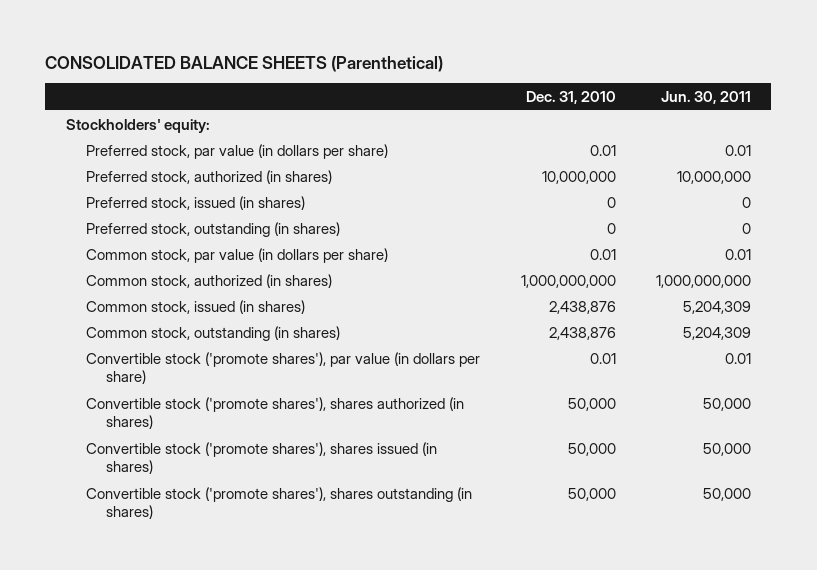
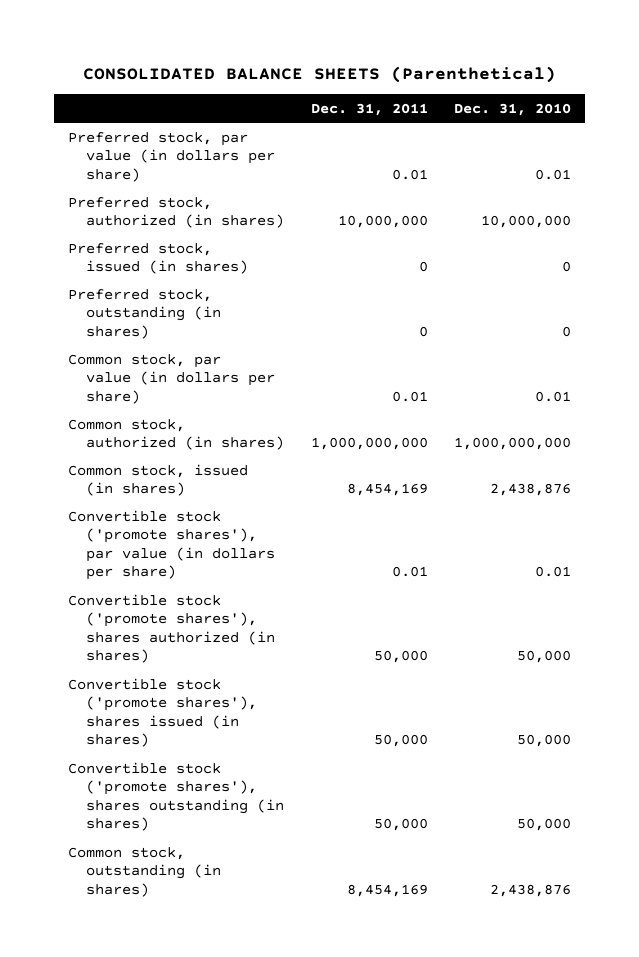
[661,91,752,105] Jun. 30, 2011 -> none
none -> [310,102,428,116] Dec. 31, 2011
[65,118,210,133] Stockholders' equity: -> none
[86,325,341,341] Common stock, outstanding (in shares) -> [67,846,222,897] Common stock, outstanding (in shares)

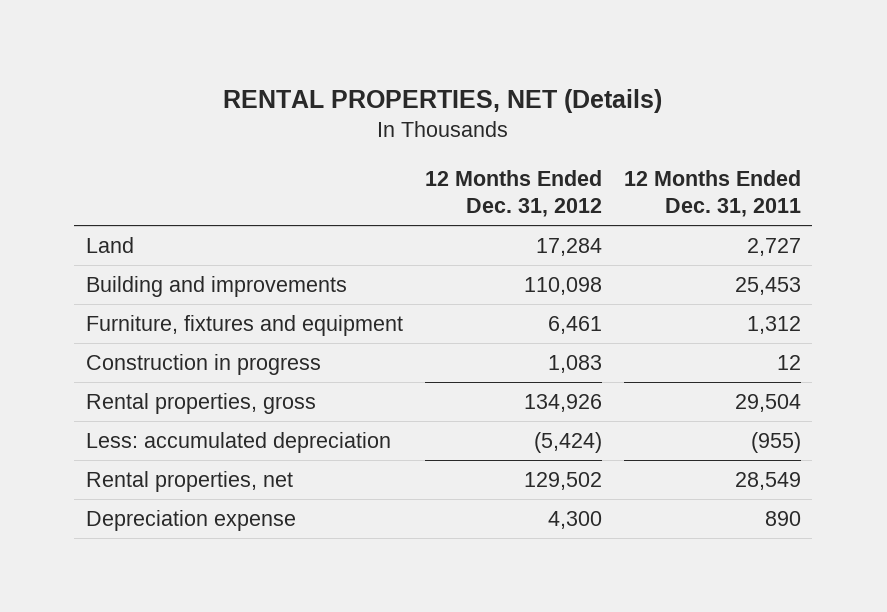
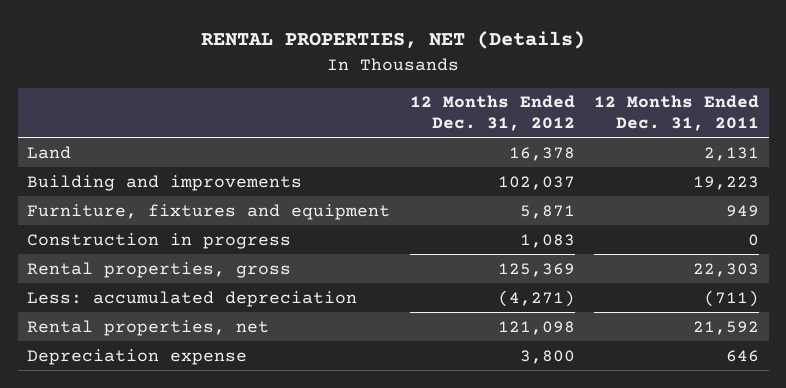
[535,238,602,257] 17,284 -> [508,146,575,161] 16,378
[747,238,802,257] 2,727 -> [704,146,760,161] 2,131
[523,277,602,296] 110,098 -> [497,175,575,190] 102,037
[735,277,802,296] 25,453 -> [693,175,760,190] 19,223
[547,316,602,335] 6,461 -> [519,204,575,219] 5,871
[747,316,802,335] 1,312 -> [726,204,760,217] 949
[777,355,802,371] 12 -> [748,233,760,246] 0
[523,394,602,413] 134,926 -> [497,262,575,277] 125,369
[735,394,802,413] 29,504 -> [693,262,760,277] 22,303
[533,432,602,454] (5,424) -> [497,289,575,307] (4,271)
[751,432,802,454] (955) -> [704,289,760,307] (711)
[523,472,602,491] 129,502 -> [497,320,575,335] 121,098
[735,472,802,491] 28,549 -> [693,320,760,335] 21,592
[547,511,602,530] 4,300 -> [519,349,575,364] 3,800
[765,511,802,527] 890 -> [726,349,760,362] 646

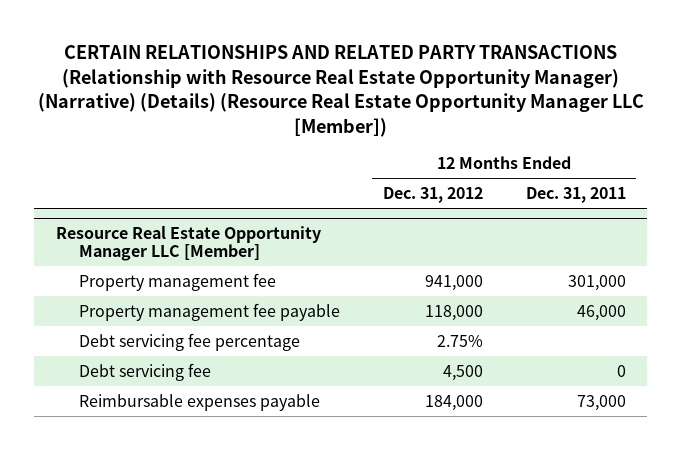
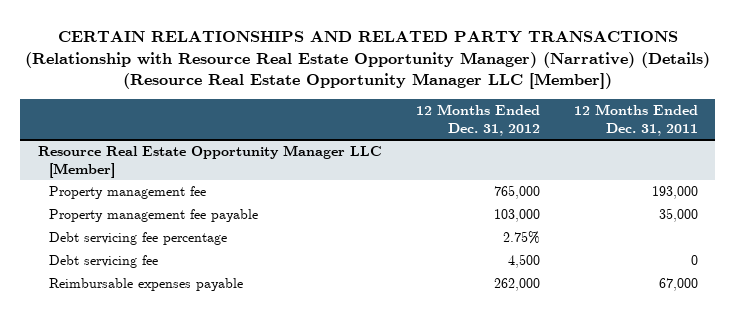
[424,274,483,291] 941,000 -> [493,185,540,200] 765,000
[567,274,626,291] 301,000 -> [651,186,698,200] 193,000
[424,304,483,321] 118,000 -> [493,209,540,223] 103,000
[576,304,626,321] 46,000 -> [658,208,698,223] 35,000
[424,394,483,411] 184,000 -> [493,278,540,292] 262,000
[576,394,626,411] 73,000 -> [658,278,698,292] 67,000

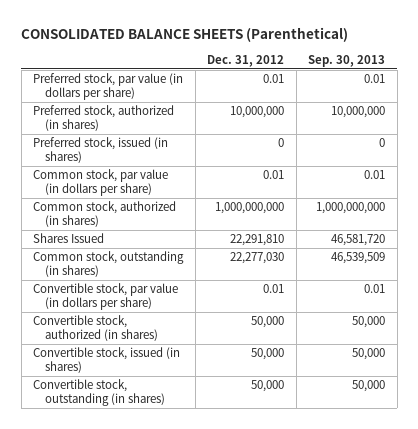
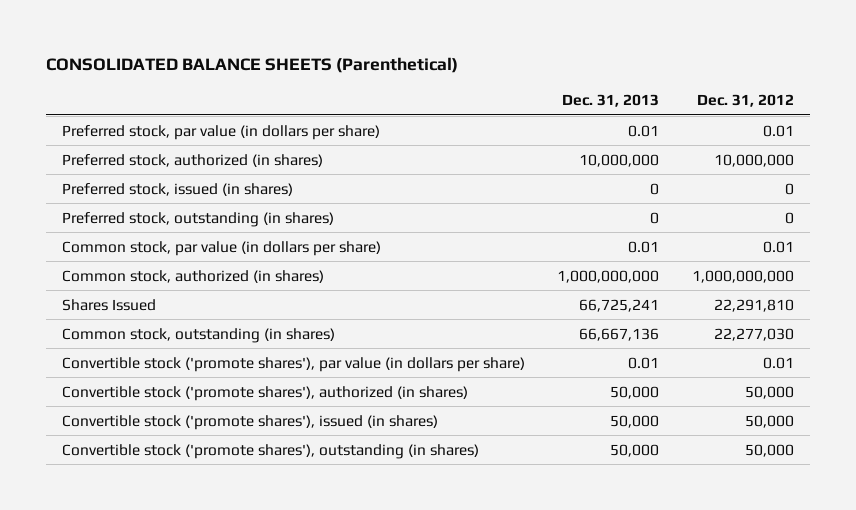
[308,55,386,68] Sep. 30, 2013 -> none
none -> [562,94,660,108] Dec. 31, 2013
none -> [62,211,335,227] Preferred stock, outstanding (in shares)
[33,283,179,310] Convertible stock, par value (in dollars per share) -> [62,356,526,372] Convertible stock ('promote shares'), par value (in dollars per share)
[33,315,158,341] Convertible stock, authorized (in shares) -> [62,385,469,401] Convertible stock ('promote shares'), authorized (in shares)
[33,347,181,373] Convertible stock, issued (in shares) -> [62,414,439,430] Convertible stock ('promote shares'), issued (in shares)
[33,379,165,406] Convertible stock, outstanding (in shares) -> [62,443,480,459] Convertible stock ('promote shares'), outstanding (in shares)

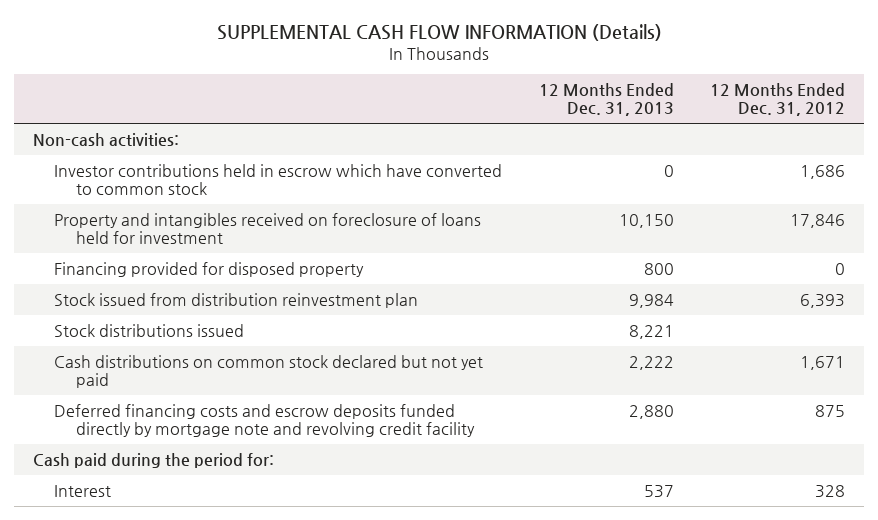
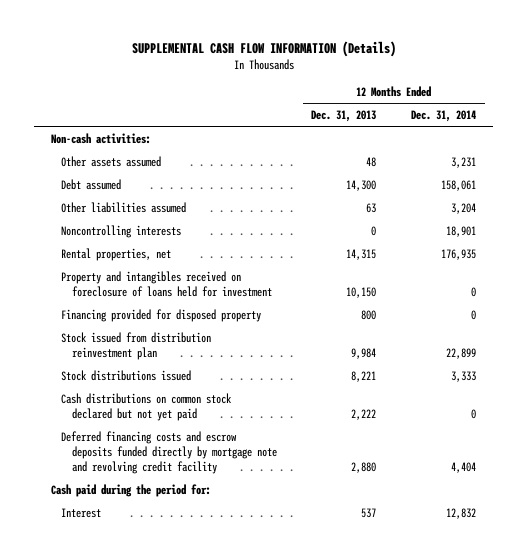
[710,82,846,117] 12 Months Ended Dec. 31, 2012 -> none
none -> [410,110,476,123] Dec. 31, 2014
[54,163,503,196] Investor contributions held in escrow which have converted to common stock -> none
none -> [61,155,162,167] Other assets assumed
none -> [61,178,122,190] Debt assumed
none -> [61,201,187,213] Other liabilities assumed
none -> [61,224,182,238] Noncontrolling interests
none -> [61,247,172,261] Rental properties, net

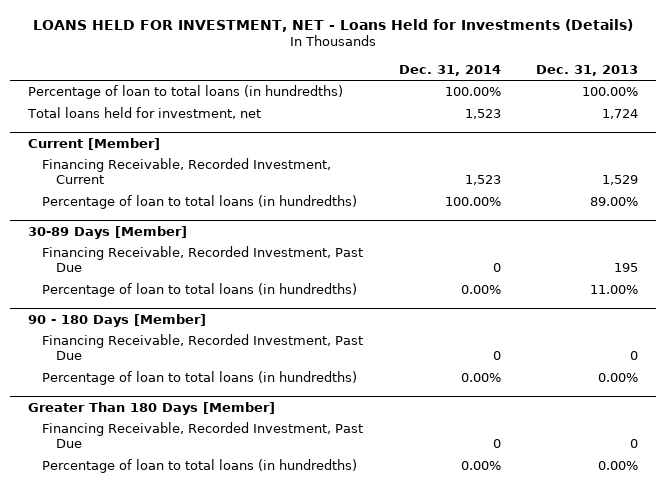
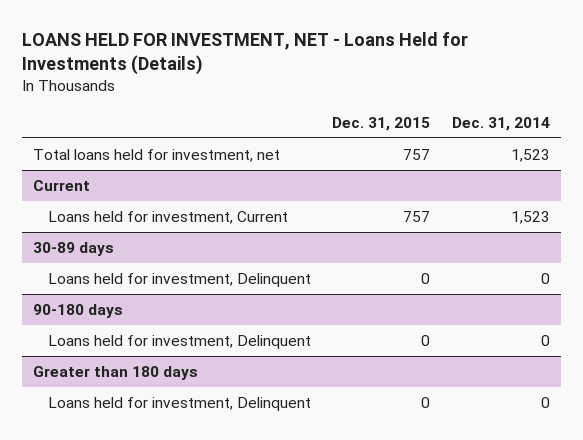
[536,65,639,77] Dec. 31, 2013 -> none
none -> [332,116,431,131] Dec. 31, 2015
[28,85,344,100] Percentage of loan to total loans (in hundredths) -> none
[42,195,358,210] Percentage of loan to total loans (in hundredths) -> none
[42,283,358,298] Percentage of loan to total loans (in hundredths) -> none
[42,371,358,386] Percentage of loan to total loans (in hundredths) -> none
[42,459,358,474] Percentage of loan to total loans (in hundredths) -> none
[28,137,161,150] Current [Member] -> [32,179,90,191] Current
[42,158,332,185] Financing Receivable, Recorded Investment, Current -> [47,210,288,224] Loans held for investment, Current
[28,225,188,239] 30-89 Days [Member] -> [32,241,114,256] 30-89 days
[42,246,364,273] Financing Receivable, Recorded Investment, Past Due -> [47,272,311,287] Loans held for investment, Delinquent
[28,313,207,327] 90 - 180 Days [Member] -> [32,303,123,318] 90-180 days
[42,334,364,361] Financing Receivable, Recorded Investment, Past Due -> [47,334,311,349] Loans held for investment, Delinquent
[28,401,276,415] Greater Than 180 Days [Member] -> [32,365,198,380] Greater than 180 days
[42,422,364,449] Financing Receivable, Recorded Investment, Past Due -> [47,396,311,411] Loans held for investment, Delinquent

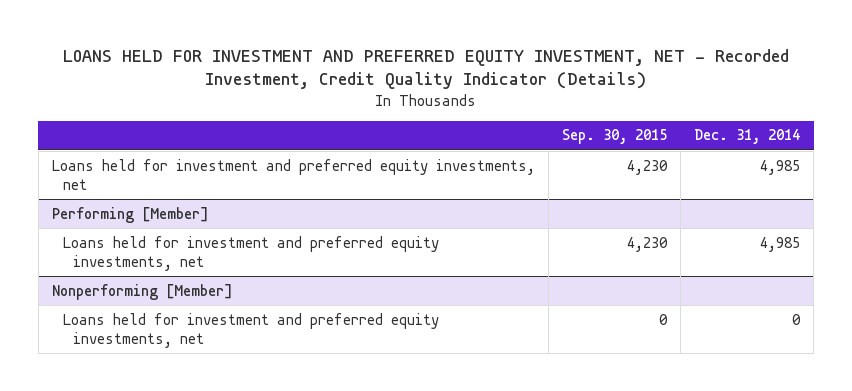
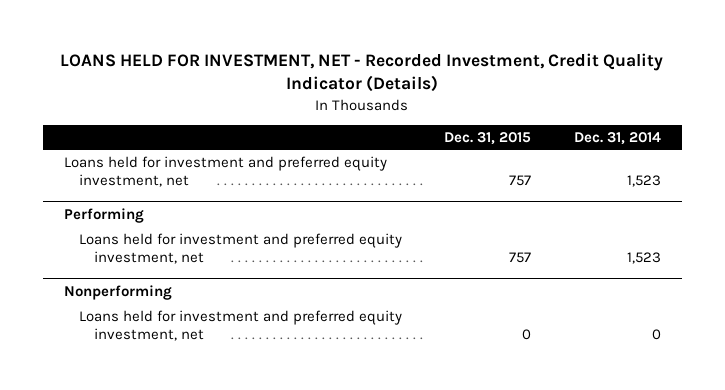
[63,48,790,90] LOANS HELD FOR INVESTMENT AND PREFERRED EQUITY INVESTMENT, NET - Recorded Investment, Credit Quality Indicator (Details) -> [60,53,664,93] LOANS HELD FOR INVESTMENT, NET - Recorded Investment, Credit Quality Indicator (Details)
[562,129,668,145] Sep. 30, 2015 -> none
none -> [444,131,532,145] Dec. 31, 2015
[51,158,535,190] Loans held for investment and preferred equity investments, net -> [63,156,387,188] Loans held for investment and preferred equity investment, net
[760,159,801,175] 4,985 -> [626,175,661,188] 1,523
[51,206,209,223] Performing [Member] -> [63,208,144,224] Performing
[62,235,439,271] Loans held for investment and preferred equity investments, net -> [79,233,403,265] Loans held for investment and preferred equity investment, net
[760,236,801,252] 4,985 -> [626,252,661,265] 1,523
[51,283,233,300] Nonperforming [Member] -> [63,285,172,301] Nonperforming
[62,312,439,348] Loans held for investment and preferred equity investments, net -> [79,310,403,342] Loans held for investment and preferred equity investment, net

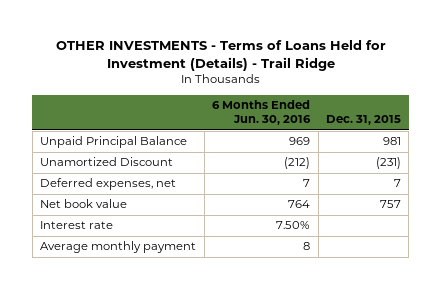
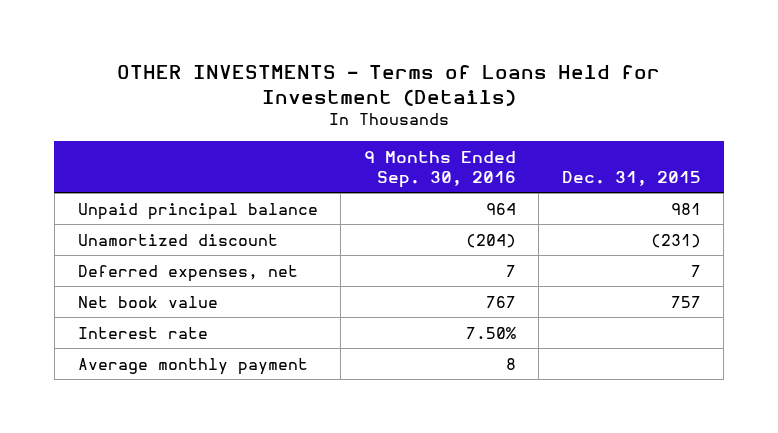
[55,40,386,72] OTHER INVESTMENTS - Terms of Loans Held for Investment (Details) - Trail Ridge -> [117,65,661,106] OTHER INVESTMENTS - Terms of Loans Held for Investment (Details)
[212,100,312,126] 6 Months Ended Jun. 30, 2016 -> none
none -> [363,150,516,188] 9 Months Ended Sep. 30, 2016
[40,136,188,149] Unpaid Principal Balance -> [77,202,318,220] Unpaid principal balance
[40,157,174,167] Unamortized Discount -> [77,233,278,246] Unamortized discount

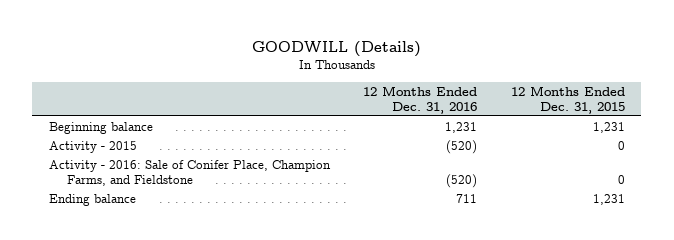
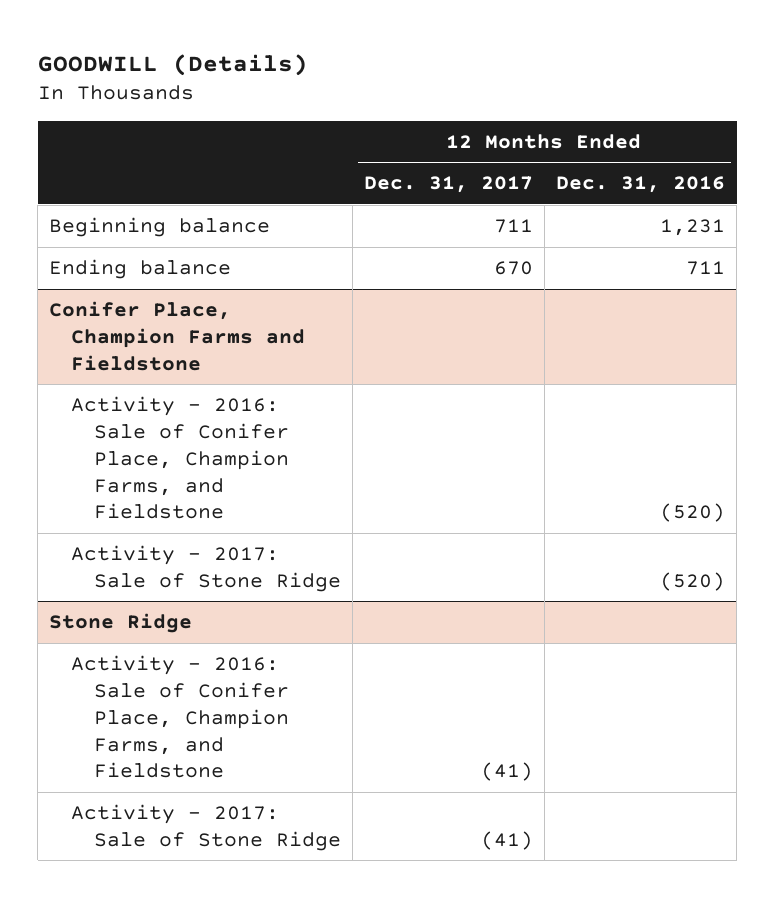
[510,85,625,114] 12 Months Ended Dec. 31, 2015 -> none
none -> [363,176,533,194] Dec. 31, 2017
[49,140,138,153] Activity - 2015 -> none
[49,159,332,186] Activity - 2016: Sale of Conifer Place, Champion Farms, and Fieldstone -> none
none -> [49,301,306,371] Conifer Place, Champion Farms and Fieldstone
none -> [71,396,289,520] Activity - 2016: Sale of Conifer Place, Champion Farms, and Fieldstone
none -> [71,545,341,592] Activity - 2017: Sale of Stone Ridge
none -> [49,613,193,634] Stone Ridge
none -> [71,655,289,779] Activity - 2016: Sale of Conifer Place, Champion Farms, and Fieldstone
none -> [71,804,341,851] Activity - 2017: Sale of Stone Ridge

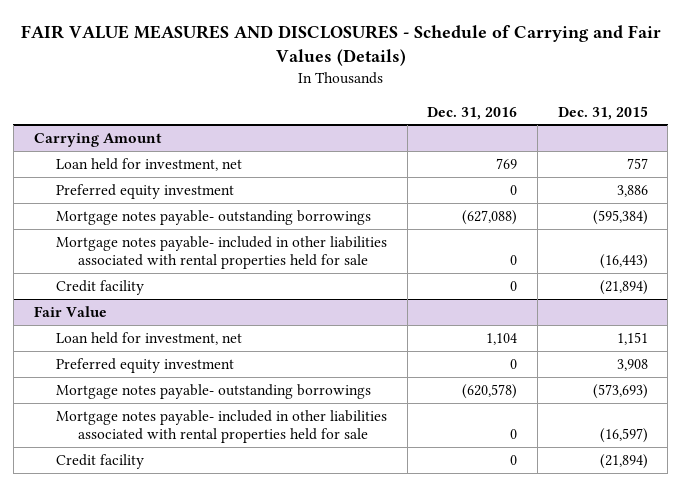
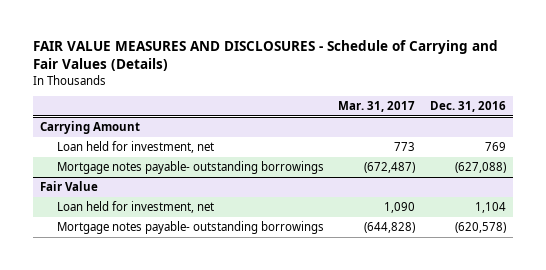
[557,105,648,120] Dec. 31, 2015 -> none
none -> [338,101,416,113] Mar. 31, 2017
[56,183,235,199] Preferred equity investment -> none
[56,235,388,270] Mortgage notes payable- included in other liabilities associated with rental properties held for sale -> none
[56,279,145,295] Credit facility -> none
[56,357,235,373] Preferred equity investment -> none
[56,409,388,444] Mortgage notes payable- included in other liabilities associated with rental properties held for sale -> none
[56,453,145,469] Credit facility -> none

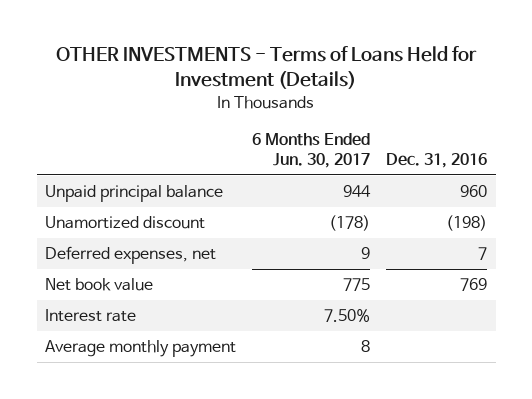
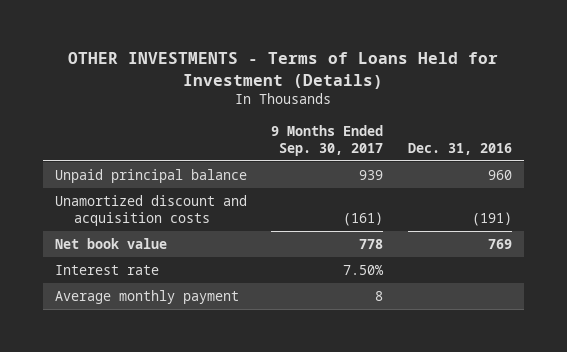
[252,132,371,169] 6 Months Ended Jun. 30, 2017 -> none
none -> [271,124,384,156] 9 Months Ended Sep. 30, 2017
[44,216,205,230] Unamortized discount -> none
[44,246,216,265] Deferred expenses, net -> none
none -> [55,195,248,226] Unamortized discount and acquisition costs

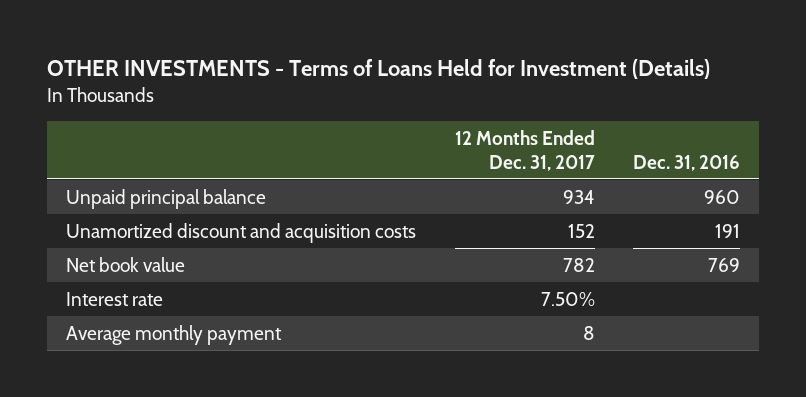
[271,124,384,156] 9 Months Ended Sep. 30, 2017 -> none
none -> [454,129,595,171] 12 Months Ended Dec. 31, 2017
[471,211,512,226] (191) -> [715,223,741,238] 191

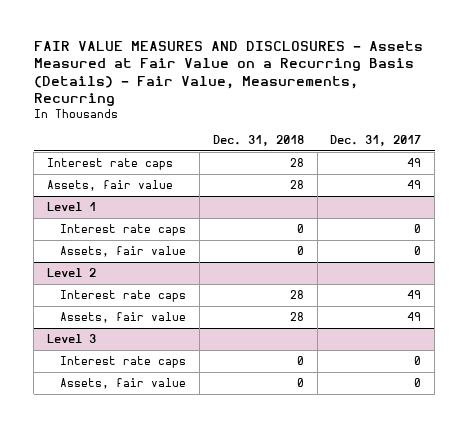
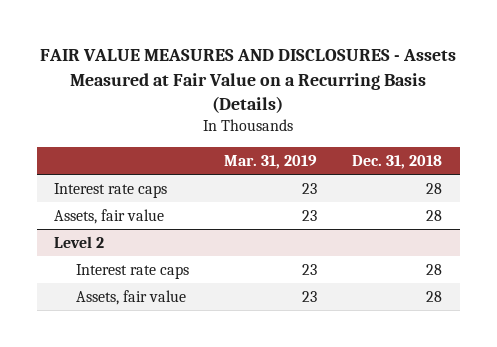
[33,40,423,107] FAIR VALUE MEASURES AND DISCLOSURES - Assets Measured at Fair Value on a Recurring Basis (Details) - Fair Value, Measurements, Recurring -> [40,49,457,113] FAIR VALUE MEASURES AND DISCLOSURES - Assets Measured at Fair Value on a Recurring Basis (Details)
[330,135,422,147] Dec. 31, 2017 -> none
none -> [224,154,318,169] Mar. 31, 2019
[46,202,96,212] Level 1 -> none
[60,224,187,237] Interest rate caps -> none
[60,246,187,258] Assets, fair value -> none
[46,334,96,344] Level 3 -> none
[60,356,187,369] Interest rate caps -> none
[60,378,187,390] Assets, fair value -> none

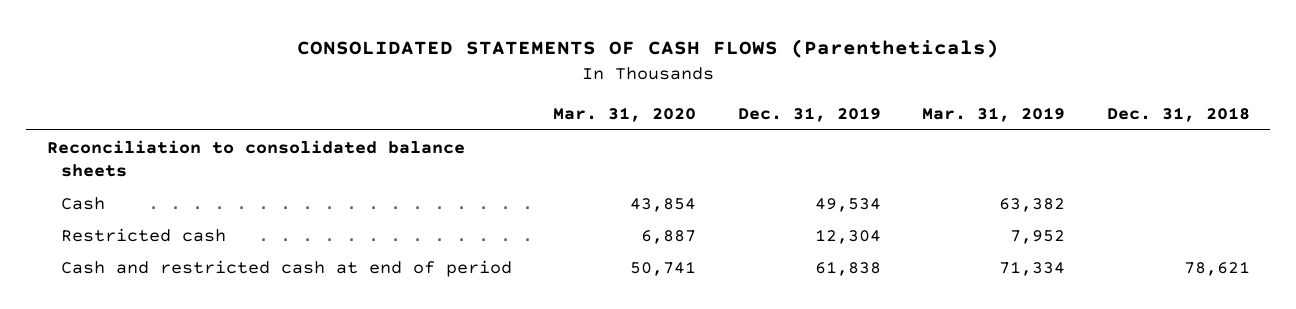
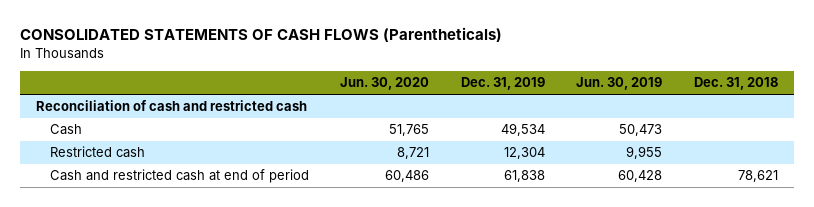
[553,107,697,123] Mar. 31, 2020 -> none
[922,107,1066,123] Mar. 31, 2019 -> none
none -> [340,77,430,91] Jun. 30, 2020
none -> [576,77,663,91] Jun. 30, 2019
[46,139,465,178] Reconciliation to consolidated balance sheets -> [36,100,308,112] Reconciliation of cash and restricted cash

